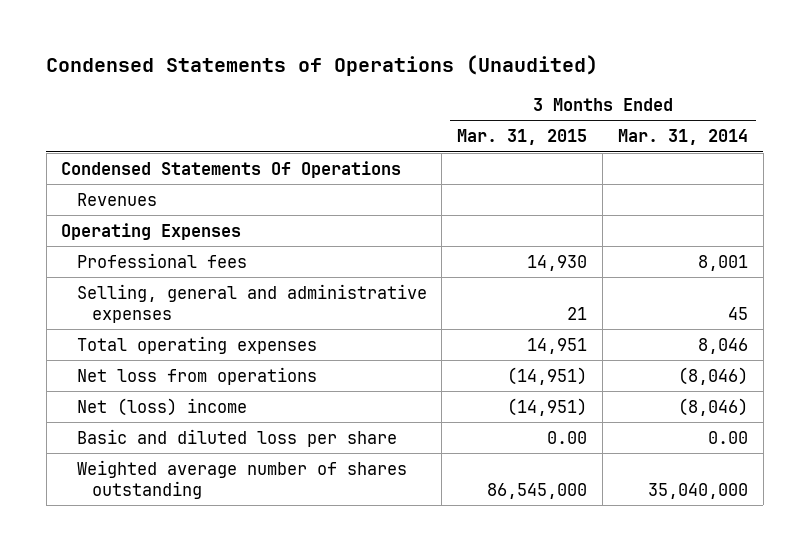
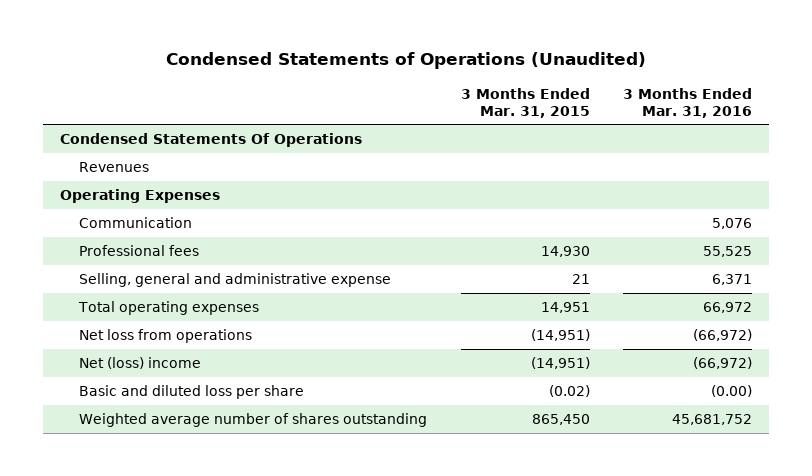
[618,129,749,146] Mar. 31, 2014 -> none
none -> [623,87,753,118] 3 Months Ended Mar. 31, 2016
none -> [79,217,193,229] Communication
[76,283,427,323] Selling, general and administrative expenses -> [79,273,392,288] Selling, general and administrative expense
[547,430,588,444] 0.00 -> [548,385,590,398] (0.02)
[487,482,588,499] 86,545,000 -> [531,414,590,426] 865,450

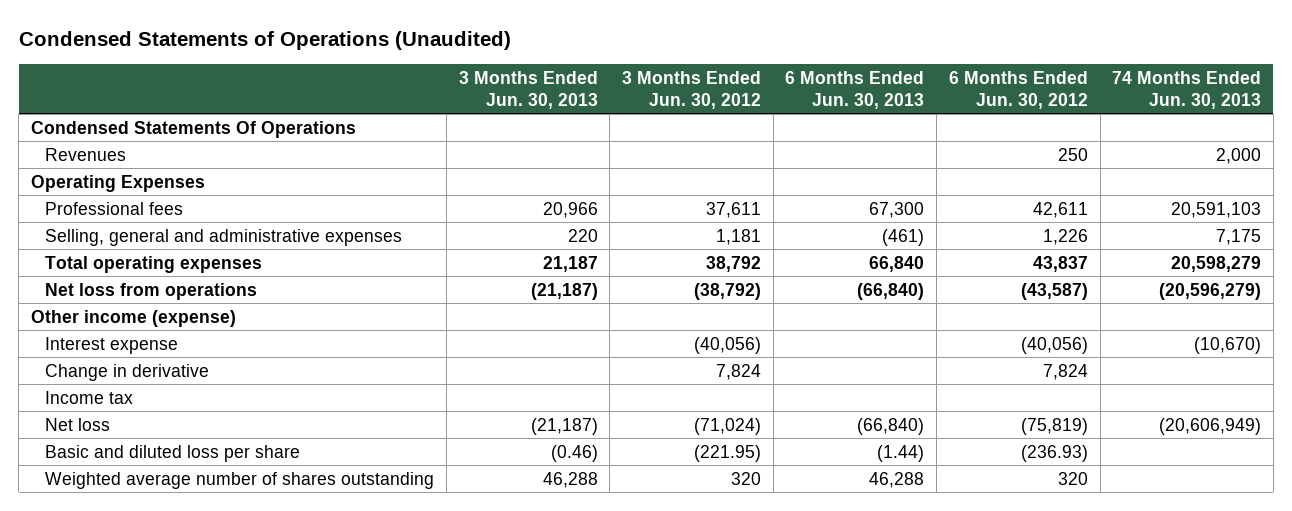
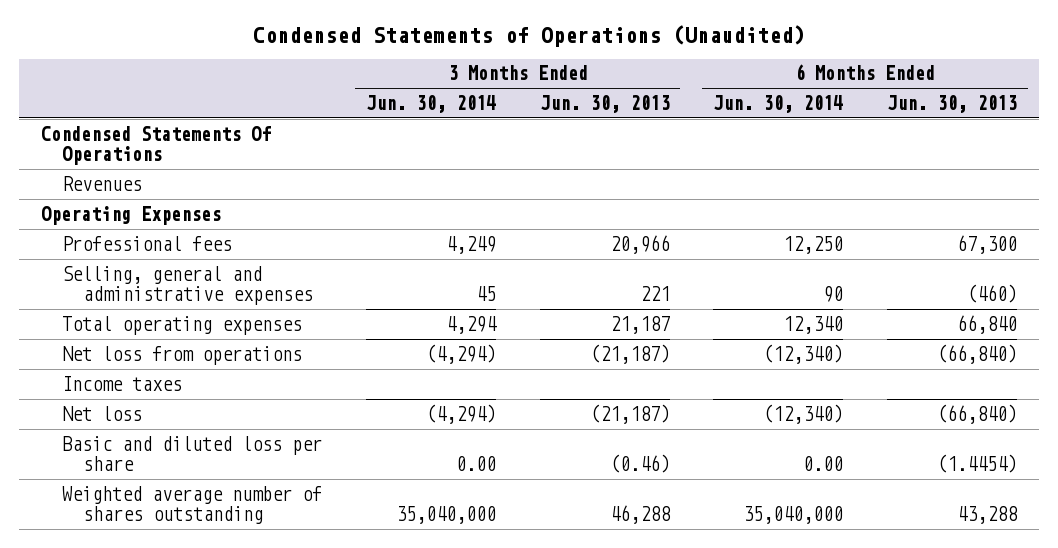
[621,70,761,109] 3 Months Ended Jun. 30, 2012 -> none
[948,70,1088,109] 6 Months Ended Jun. 30, 2012 -> none
[1112,70,1262,109] 74 Months Ended Jun. 30, 2013 -> none
none -> [365,94,496,113] Jun. 30, 2014
none -> [713,94,844,113] Jun. 30, 2014
[567,228,598,242] 220 -> [639,285,670,301] 221
[882,228,925,246] (461) -> [967,283,1018,303] (460)
[31,309,237,327] Other income (expense) -> none
[45,336,179,354] Interest expense -> none
[45,363,210,381] Change in derivative -> none
[45,390,134,404] Income tax -> [61,375,182,391] Income taxes
[877,444,925,462] (1.44) -> [937,453,1018,473] (1.4454)
[869,471,925,488] 46,288 -> [957,505,1019,524] 43,288

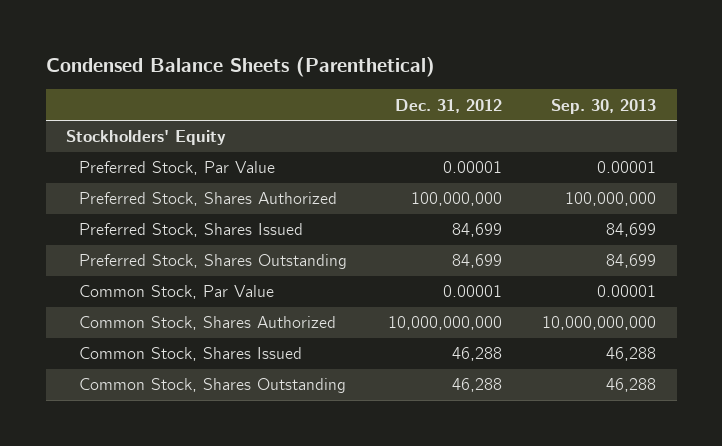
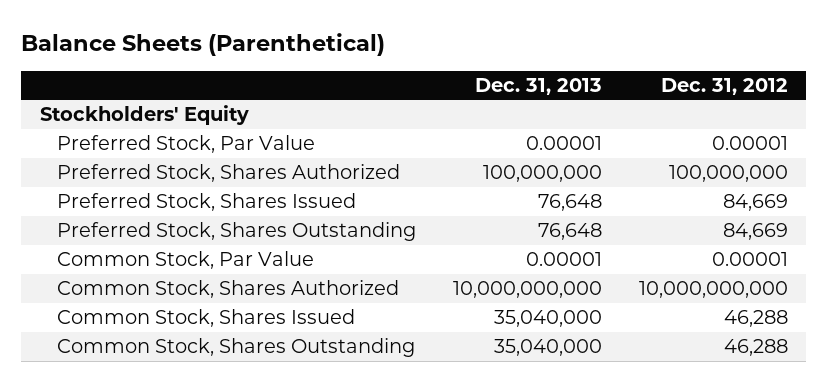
[45,57,435,78] Condensed Balance Sheets (Parenthetical) -> [21,33,386,57] Balance Sheets (Parenthetical)
[551,98,657,114] Sep. 30, 2013 -> none
none -> [474,77,602,95] Dec. 31, 2013
[451,223,502,238] 84,699 -> [722,194,788,212] 84,669
[451,254,502,269] 84,699 -> [722,223,788,241] 84,669

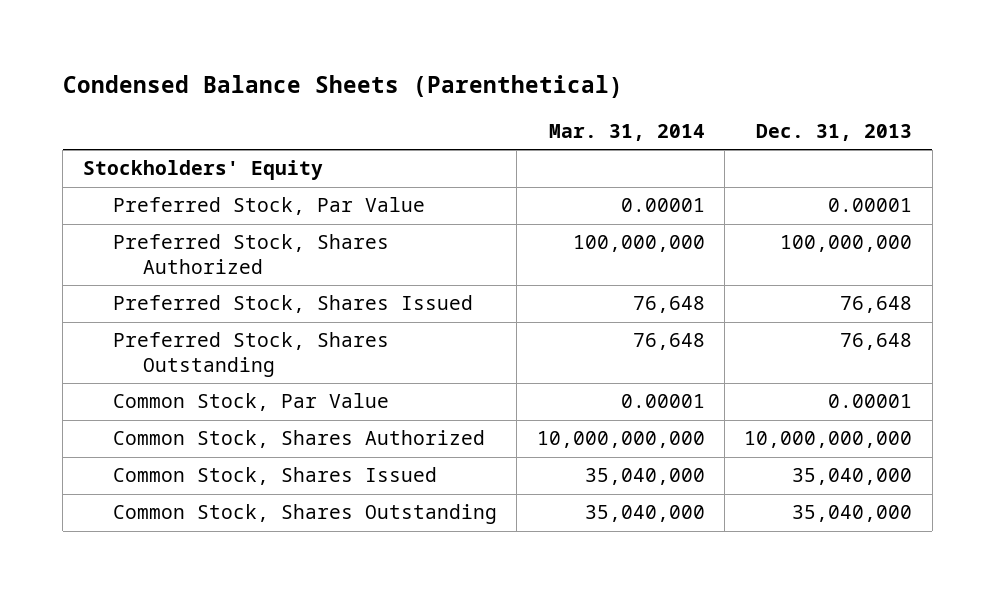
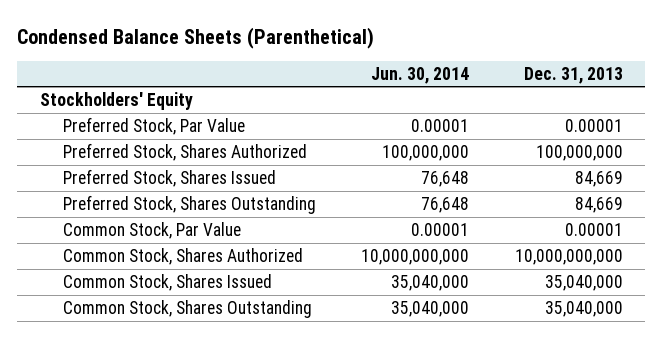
[548,124,705,142] Mar. 31, 2014 -> none
none -> [371,66,470,84] Jun. 30, 2014
[840,296,913,314] 76,648 -> [574,170,623,187] 84,669
[840,333,913,351] 76,648 -> [574,196,623,213] 84,669

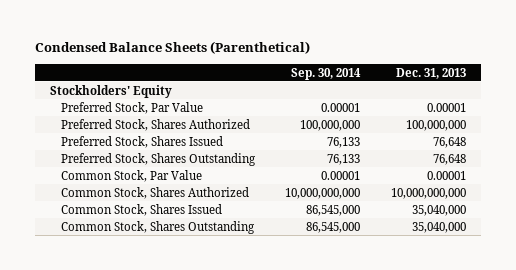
[371,66,470,84] Jun. 30, 2014 -> none
none -> [291,67,362,80] Sep. 30, 2014
[574,170,623,187] 84,669 -> [432,136,466,148] 76,648
[574,196,623,213] 84,669 -> [432,153,466,165] 76,648

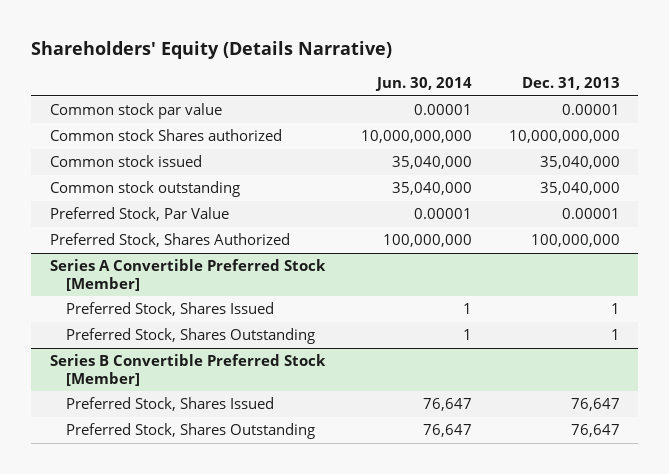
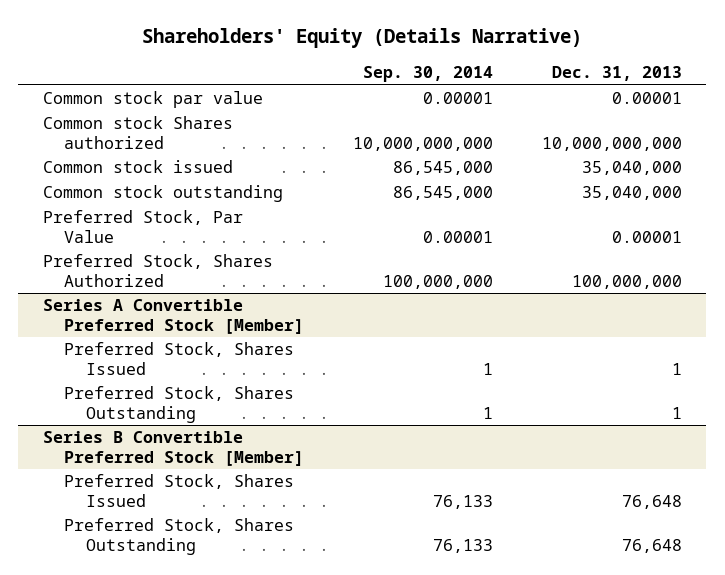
[375,77,473,92] Jun. 30, 2014 -> none
none -> [363,66,494,83] Sep. 30, 2014
[570,398,620,412] 76,647 -> [622,494,683,509] 76,648
[570,424,620,438] 76,647 -> [622,538,683,553] 76,648

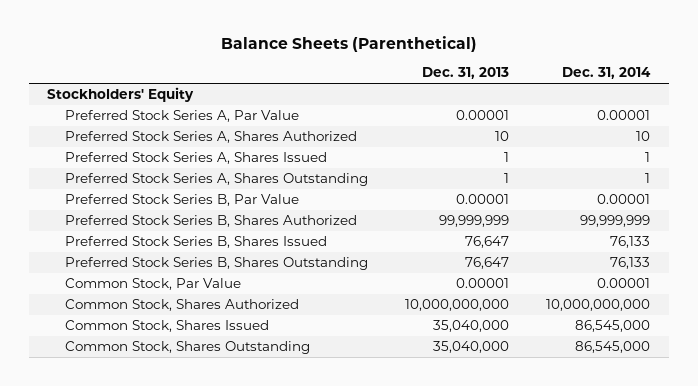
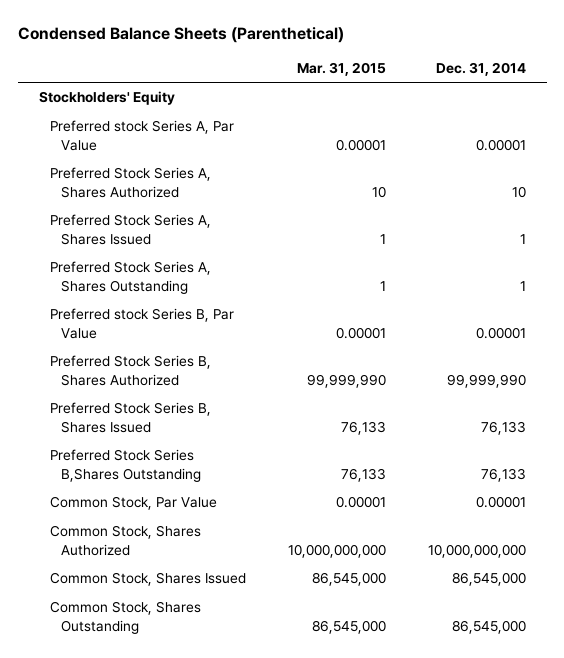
[220,36,477,53] Balance Sheets (Parenthetical) -> [17,27,344,44] Condensed Balance Sheets (Parenthetical)
[422,67,510,80] Dec. 31, 2013 -> none
none -> [296,61,386,76] Mar. 31, 2015
[64,110,299,123] Preferred Stock Series A, Par Value -> [49,120,234,151] Preferred stock Series A, Par Value
[64,194,299,207] Preferred Stock Series B, Par Value -> [49,308,234,339] Preferred stock Series B, Par Value
[580,215,651,228] 99,999,999 -> [446,373,526,388] 99,999,990
[64,257,368,271] Preferred Stock Series B, Shares Outstanding -> [49,449,202,482] Preferred Stock Series B,Shares Outstanding

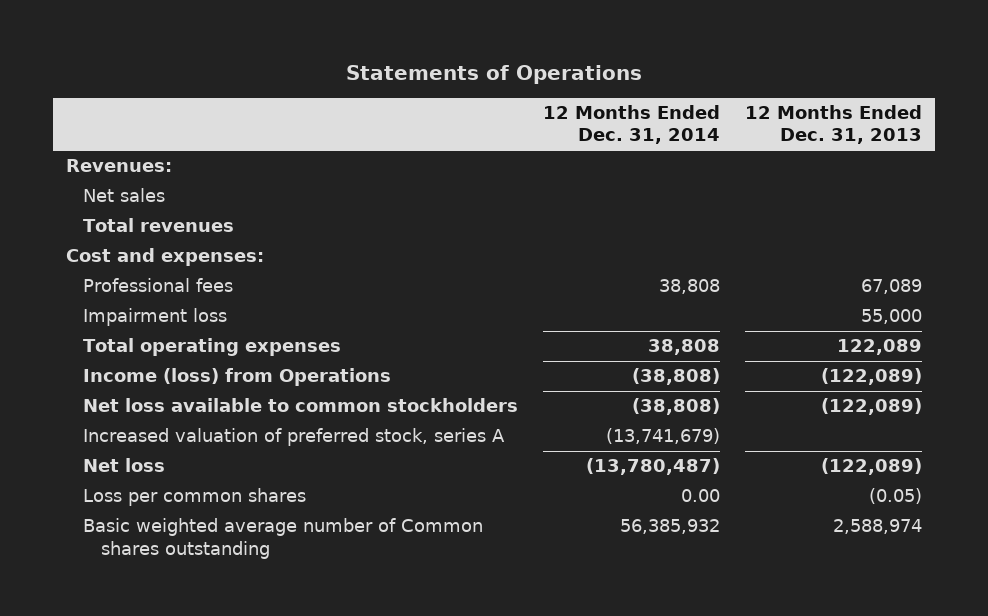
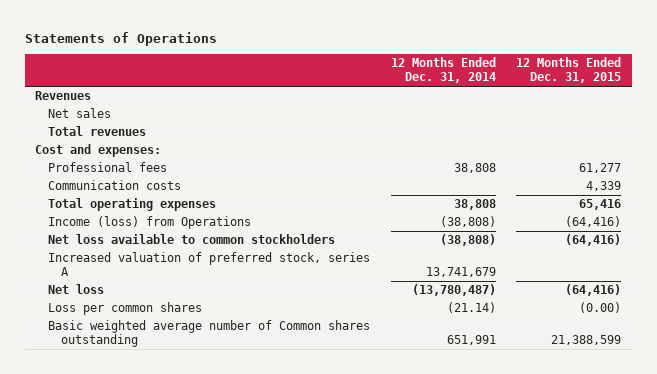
[745,105,923,145] 12 Months Ended Dec. 31, 2013 -> none
none -> [516,56,622,84] 12 Months Ended Dec. 31, 2015
[65,159,172,173] Revenues: -> [35,90,92,100] Revenues
[83,308,228,327] Impairment loss -> none
none -> [48,179,182,190] Communication costs
[606,428,721,445] (13,741,679) -> [425,267,496,278] 13,741,679
[681,489,721,503] 0.00 -> [446,301,496,313] (21.14)
[620,519,721,535] 56,385,932 -> [446,335,496,346] 651,991

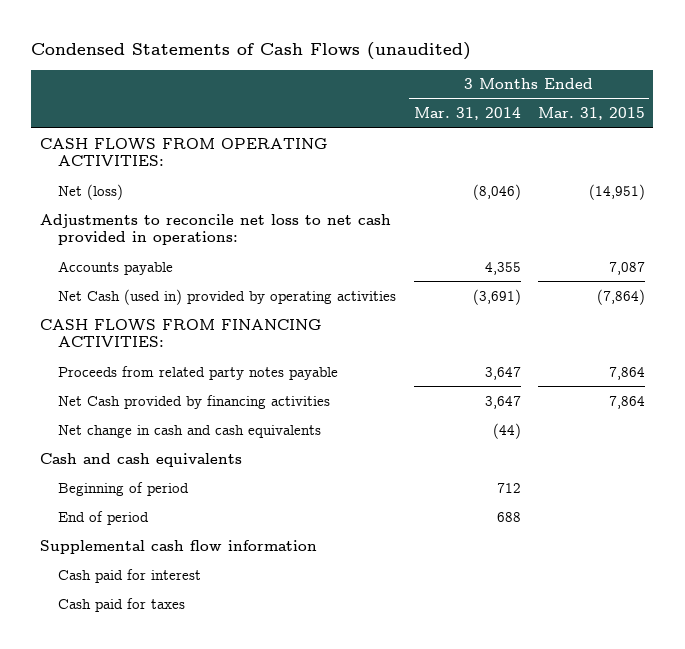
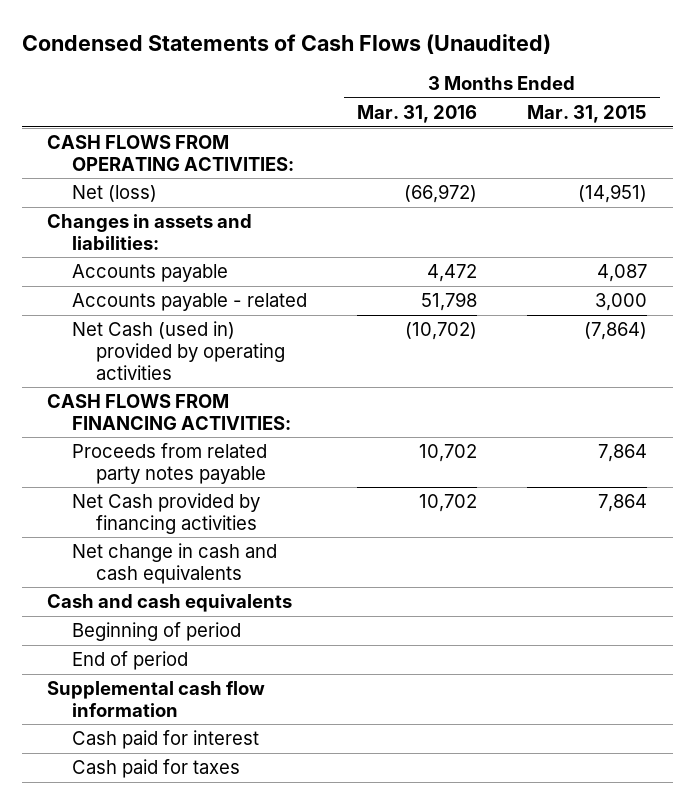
[31,41,472,60] Condensed Statements of Cash Flows (unaudited) -> [21,33,551,54] Condensed Statements of Cash Flows (Unaudited)
[413,107,521,121] Mar. 31, 2014 -> none
none -> [357,105,478,124] Mar. 31, 2016
[39,213,391,246] Adjustments to reconcile net loss to net cash provided in operations: -> none
none -> [47,214,253,250] Changes in assets and liabilities:
[608,261,645,275] 7,087 -> [597,264,648,283] 4,087
none -> [71,293,307,312] Accounts payable - related

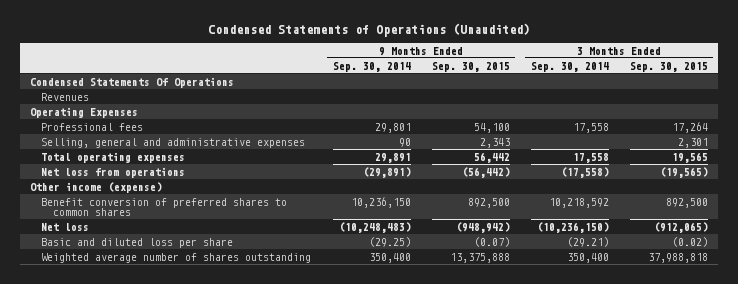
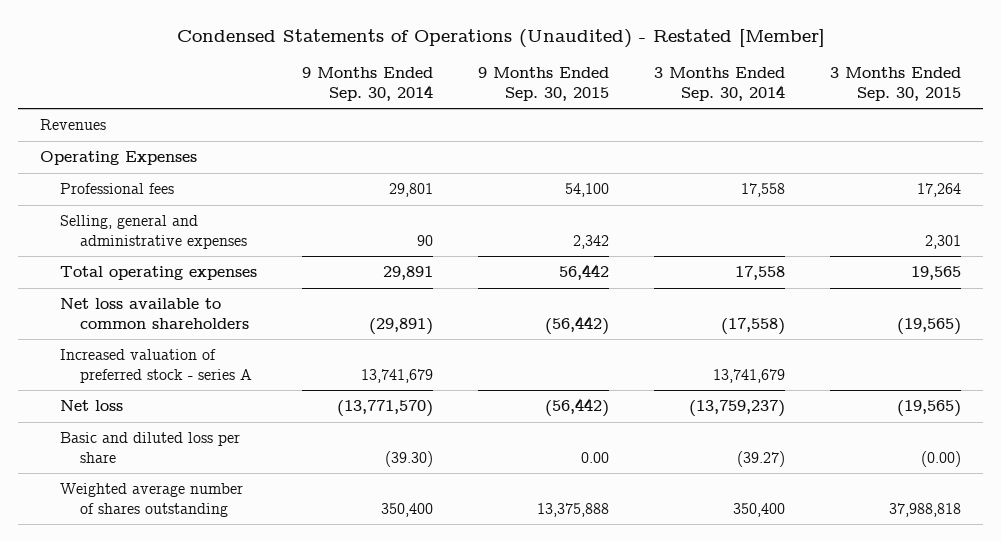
[208,23,531,38] Condensed Statements of Operations (Unaudited) -> [176,28,825,48] Condensed Statements of Operations (Unaudited) - Restated [Member]
[30,76,235,88] Condensed Statements Of Operations -> none
[479,137,510,148] 2,343 -> [573,234,610,249] 2,342
[30,181,163,193] Other income (expense) -> none
[41,197,288,217] Benefit conversion of preferred shares to common shares -> none
[41,166,186,178] Net loss from operations -> [60,298,250,329] Net loss available to common shareholders
none -> [60,349,253,383] Increased valuation of preferred stock - series A
[338,221,411,233] (10,248,483) -> [337,400,434,418] (13,771,570)
[455,221,510,233] (948,942) -> [545,398,610,418] (56,442)
[536,221,609,233] (10,236,150) -> [688,400,785,418] (13,759,237)
[653,221,708,233] (912,065) -> [896,400,961,418] (19,565)
[368,236,411,247] (29.25) -> [385,450,434,467] (39.30)
[473,236,510,247] (0.07) -> [581,451,610,463] 0.00
[566,236,609,247] (29.21) -> [736,450,785,467] (39.27)
[671,236,708,247] (0.02) -> [920,450,961,467] (0.00)

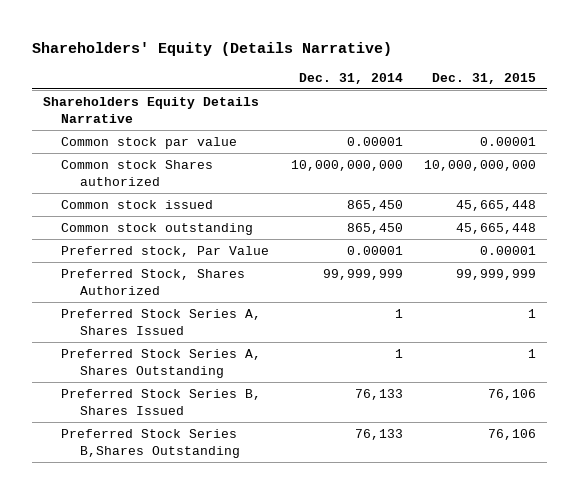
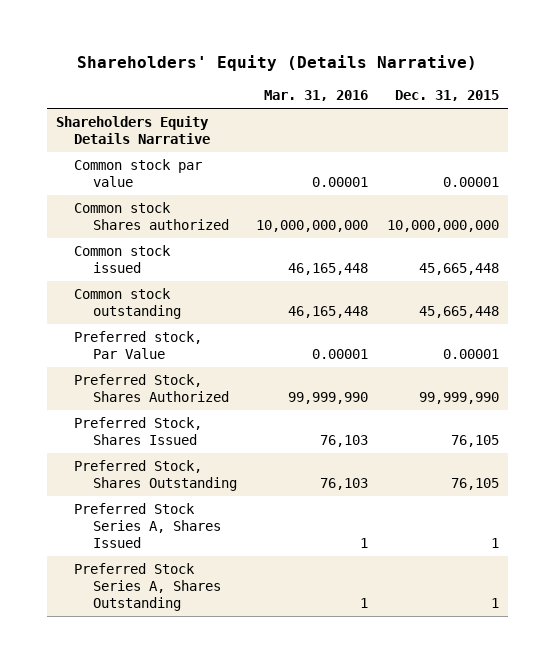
[298,72,403,84] Dec. 31, 2014 -> none
none -> [263,89,368,101] Mar. 31, 2016
[455,268,536,280] 99,999,999 -> [418,392,499,405] 99,999,990
none -> [74,417,203,446] Preferred Stock, Shares Issued
none -> [74,460,237,492] Preferred Stock, Shares Outstanding
[61,388,262,415] Preferred Stock Series B, Shares Issued -> none
[61,428,240,458] Preferred Stock Series B,Shares Outstanding -> none

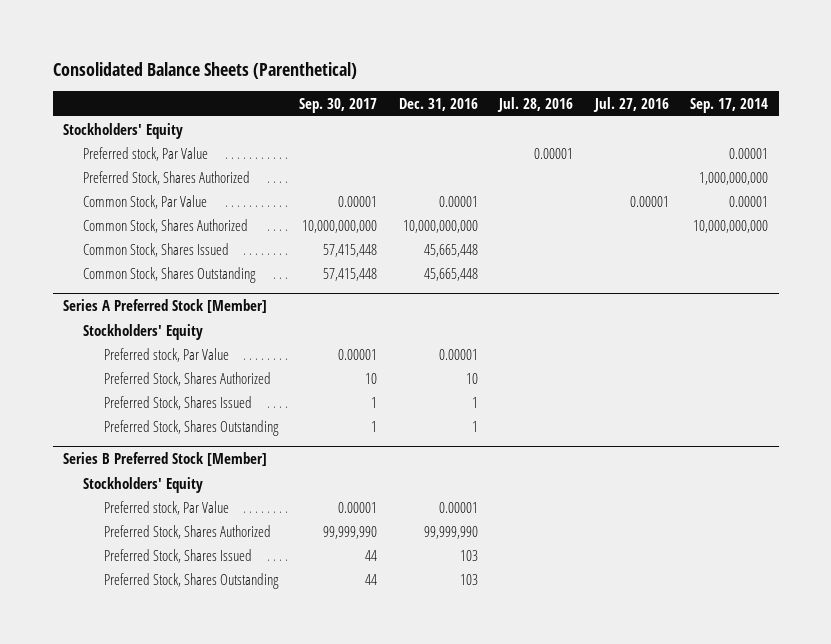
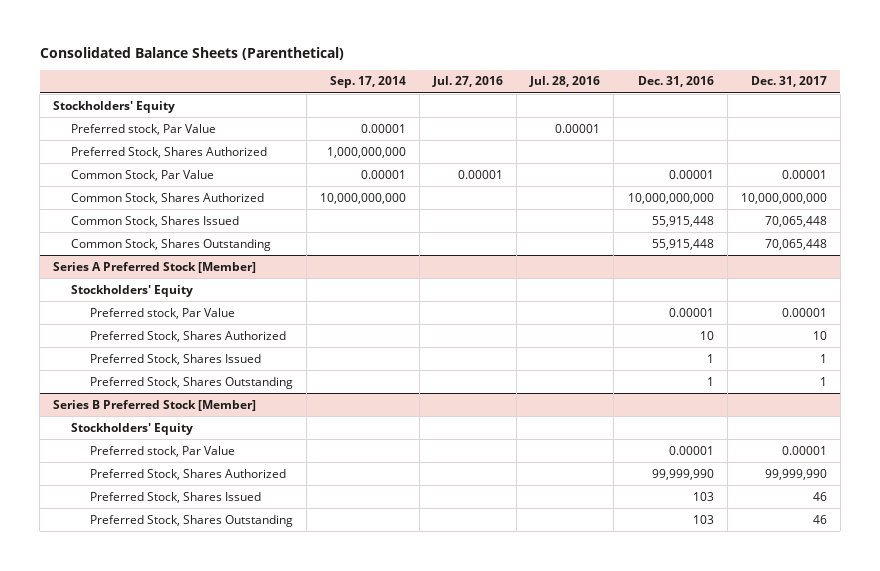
[299,97,378,113] Sep. 30, 2017 -> none
none -> [750,76,827,88] Dec. 31, 2017
[423,243,478,257] 45,665,448 -> [651,215,714,227] 55,915,448
[423,267,478,281] 45,665,448 -> [651,238,714,250] 55,915,448

